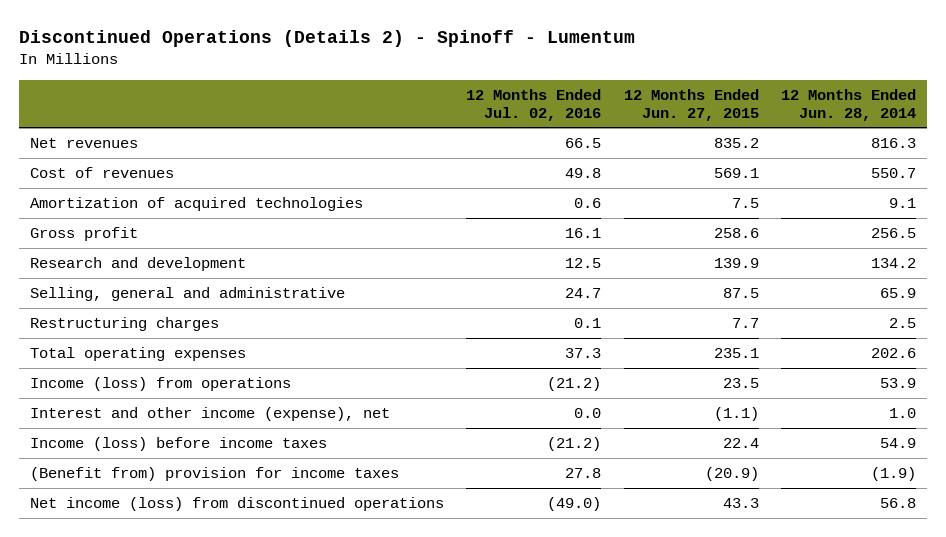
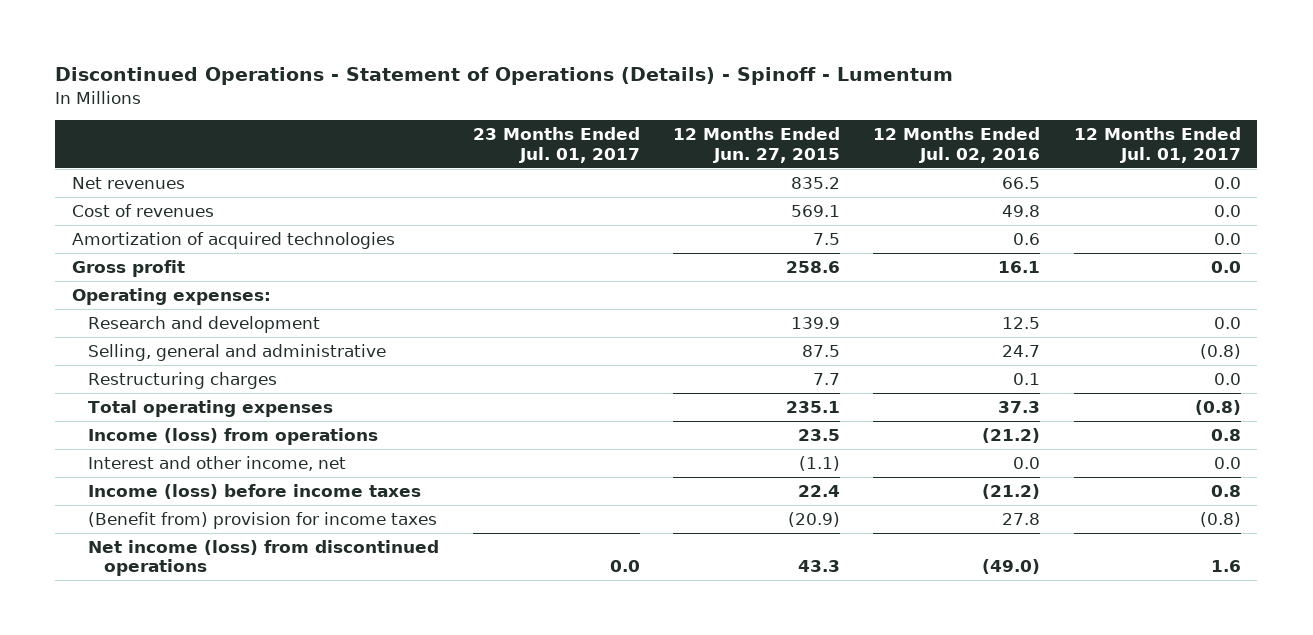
[18,30,635,48] Discontinued Operations (Details 2) - Spinoff - Lumentum -> [55,67,954,86] Discontinued Operations - Statement of Operations (Details) - Spinoff - Lumentum
[781,88,917,121] 12 Months Ended Jun. 28, 2014 -> none
none -> [472,127,640,163] 23 Months Ended Jul. 01, 2017
none -> [1073,127,1241,163] 12 Months Ended Jul. 01, 2017
none -> [72,288,272,306] Operating expenses:
[30,406,391,421] Interest and other income (expense), net -> [88,456,347,472] Interest and other income, net

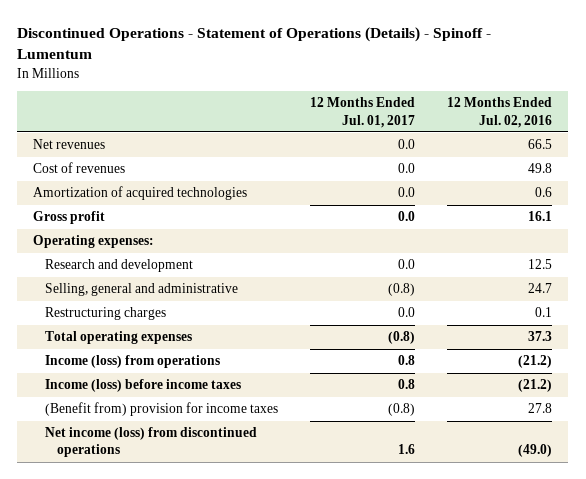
[472,127,640,163] 23 Months Ended Jul. 01, 2017 -> none
[672,127,840,163] 12 Months Ended Jun. 27, 2015 -> none
[88,456,347,472] Interest and other income, net -> none

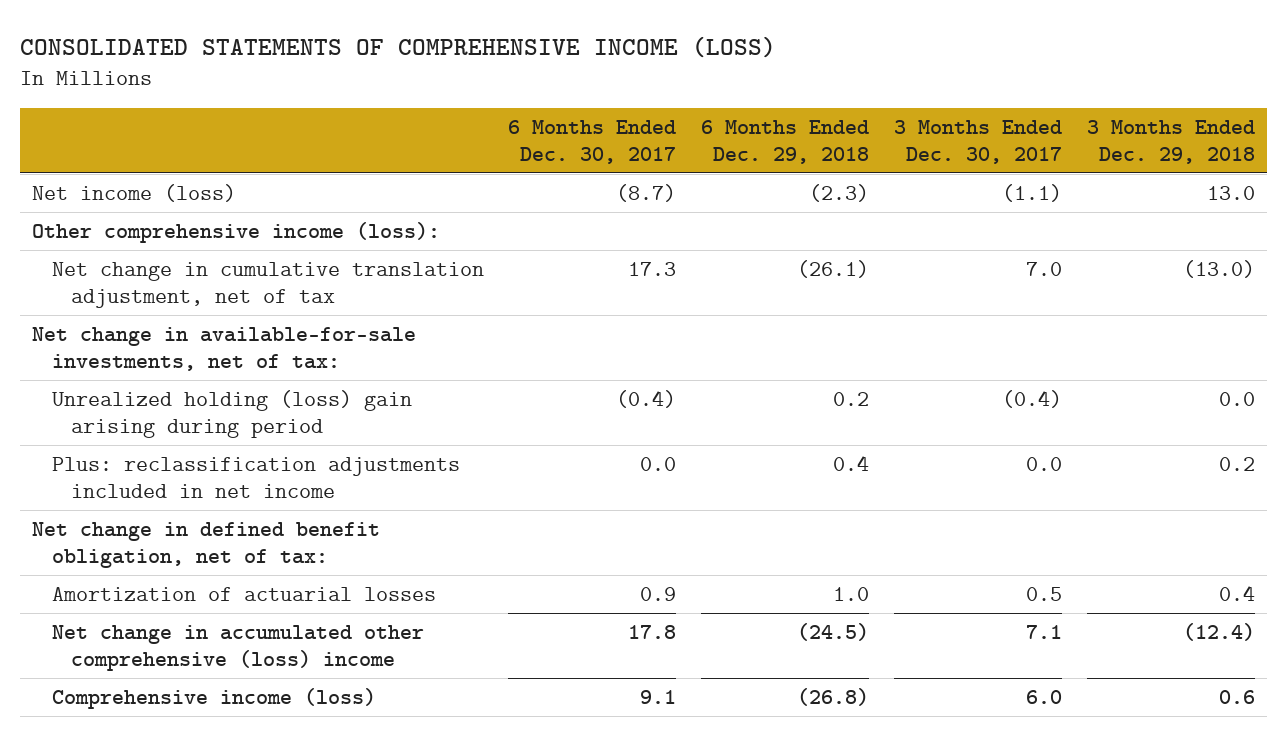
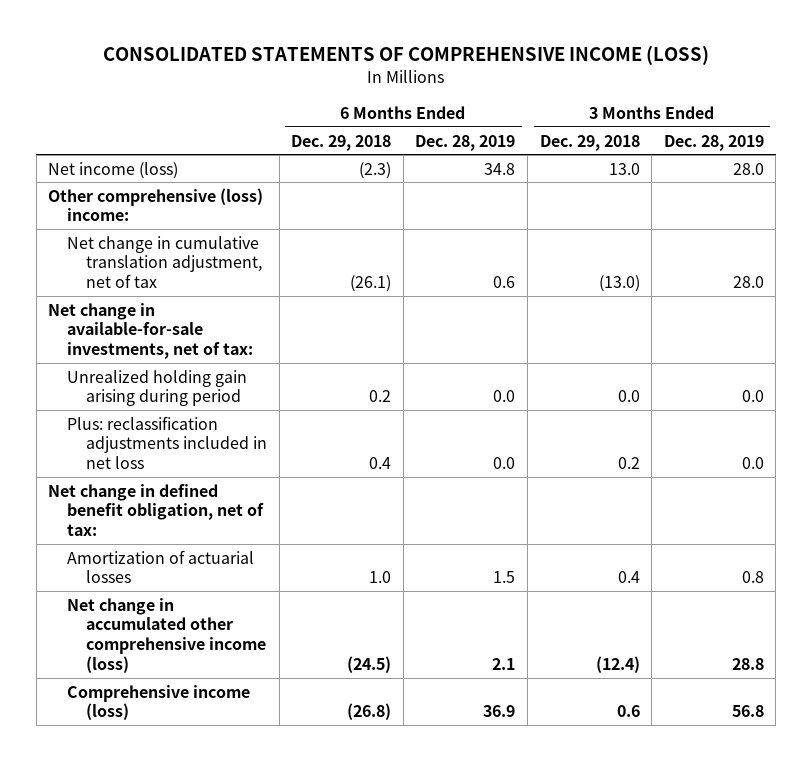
[508,119,677,164] 6 Months Ended Dec. 30, 2017 -> none
[893,119,1062,164] 3 Months Ended Dec. 30, 2017 -> none
none -> [415,134,516,151] Dec. 28, 2019
none -> [663,134,764,151] Dec. 28, 2019
[32,222,441,244] Other comprehensive income (loss): -> [48,187,264,222] Other comprehensive (loss) income:
[51,390,412,438] Unrealized holding (loss) gain arising during period -> [67,369,248,407] Unrealized holding gain arising during period
[51,457,460,498] Plus: reclassification adjustments included in net income -> [67,415,268,470] Plus: reclassification adjustments included in net loss
[51,625,424,671] Net change in accumulated other comprehensive (loss) income -> [67,597,267,674] Net change in accumulated other comprehensive income (loss)

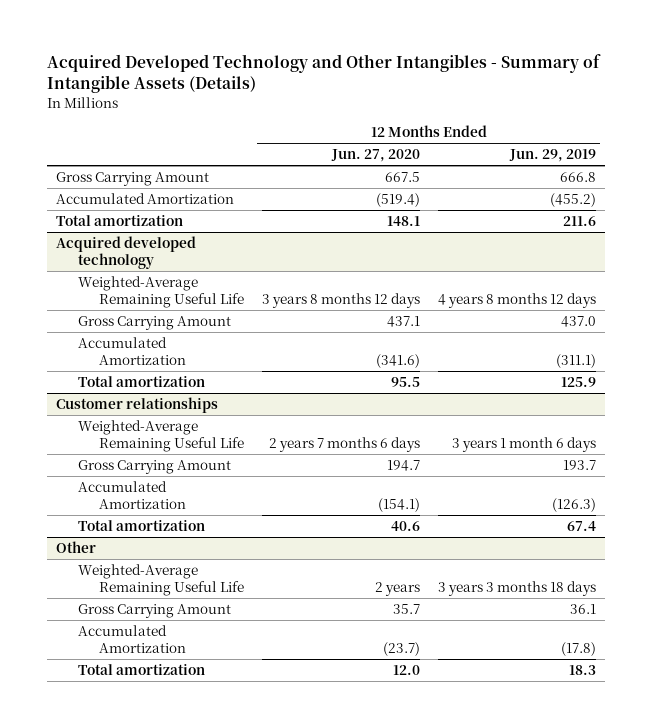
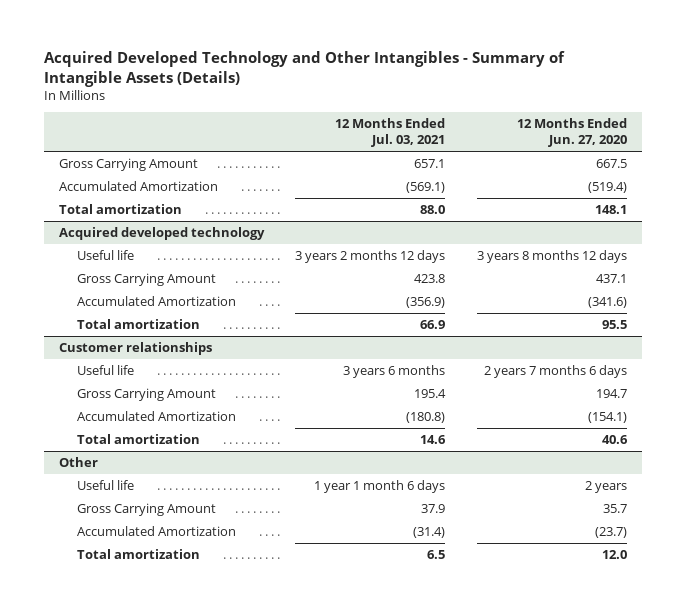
[508,149,596,163] Jun. 29, 2019 -> none
none -> [335,118,446,148] 12 Months Ended Jul. 03, 2021
[77,275,244,309] Weighted-Average Remaining Useful Life -> [76,249,134,260] Useful life
[77,419,244,453] Weighted-Average Remaining Useful Life -> [76,364,134,375] Useful life
[77,563,244,597] Weighted-Average Remaining Useful Life -> [76,479,134,490] Useful life

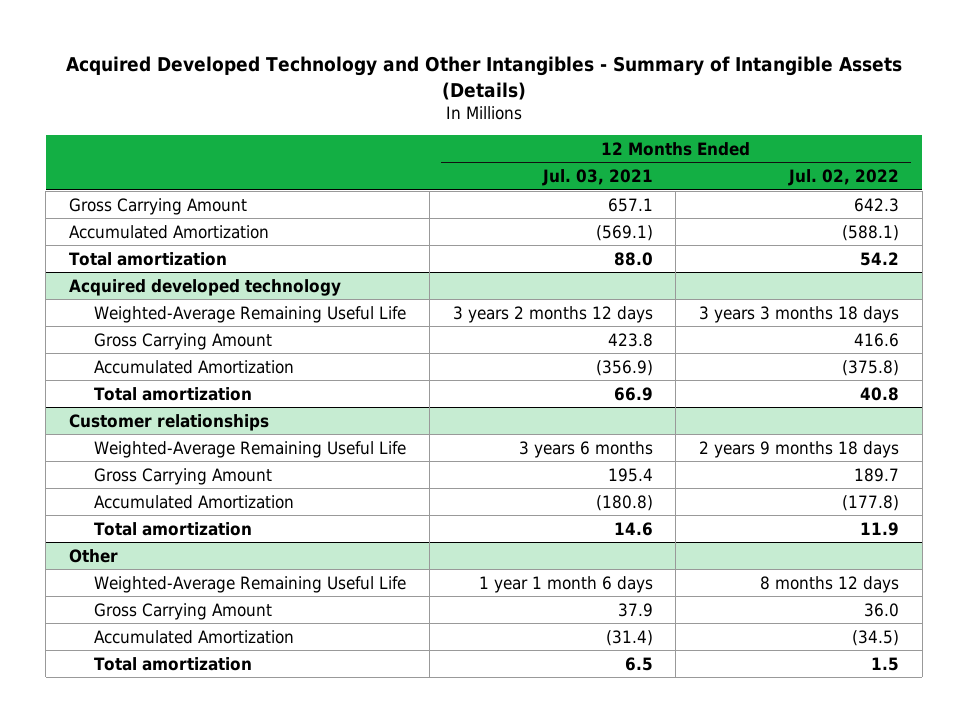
[516,118,627,148] 12 Months Ended Jun. 27, 2020 -> none
none -> [788,168,900,186] Jul. 02, 2022
[76,249,134,260] Useful life -> [94,305,407,323] Weighted-Average Remaining Useful Life
[76,364,134,375] Useful life -> [94,440,407,458] Weighted-Average Remaining Useful Life
[76,479,134,490] Useful life -> [94,575,407,593] Weighted-Average Remaining Useful Life

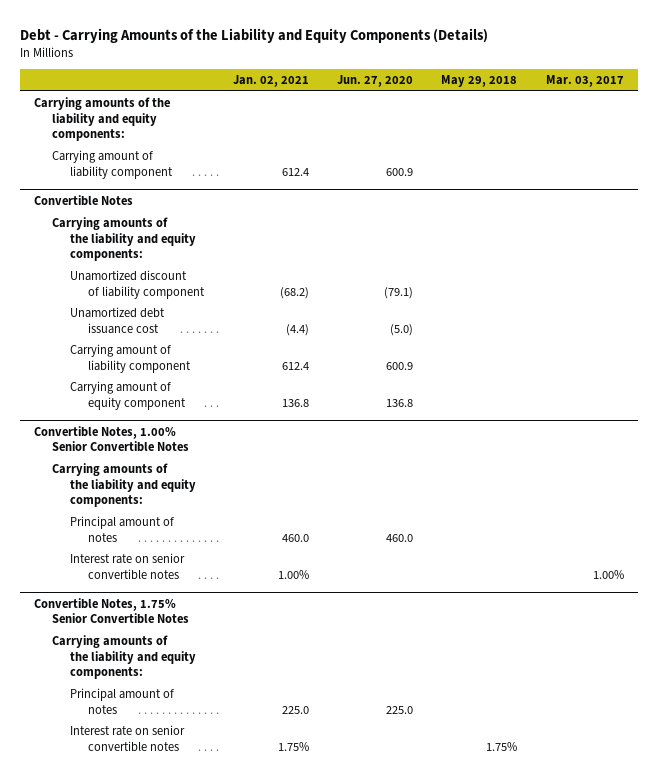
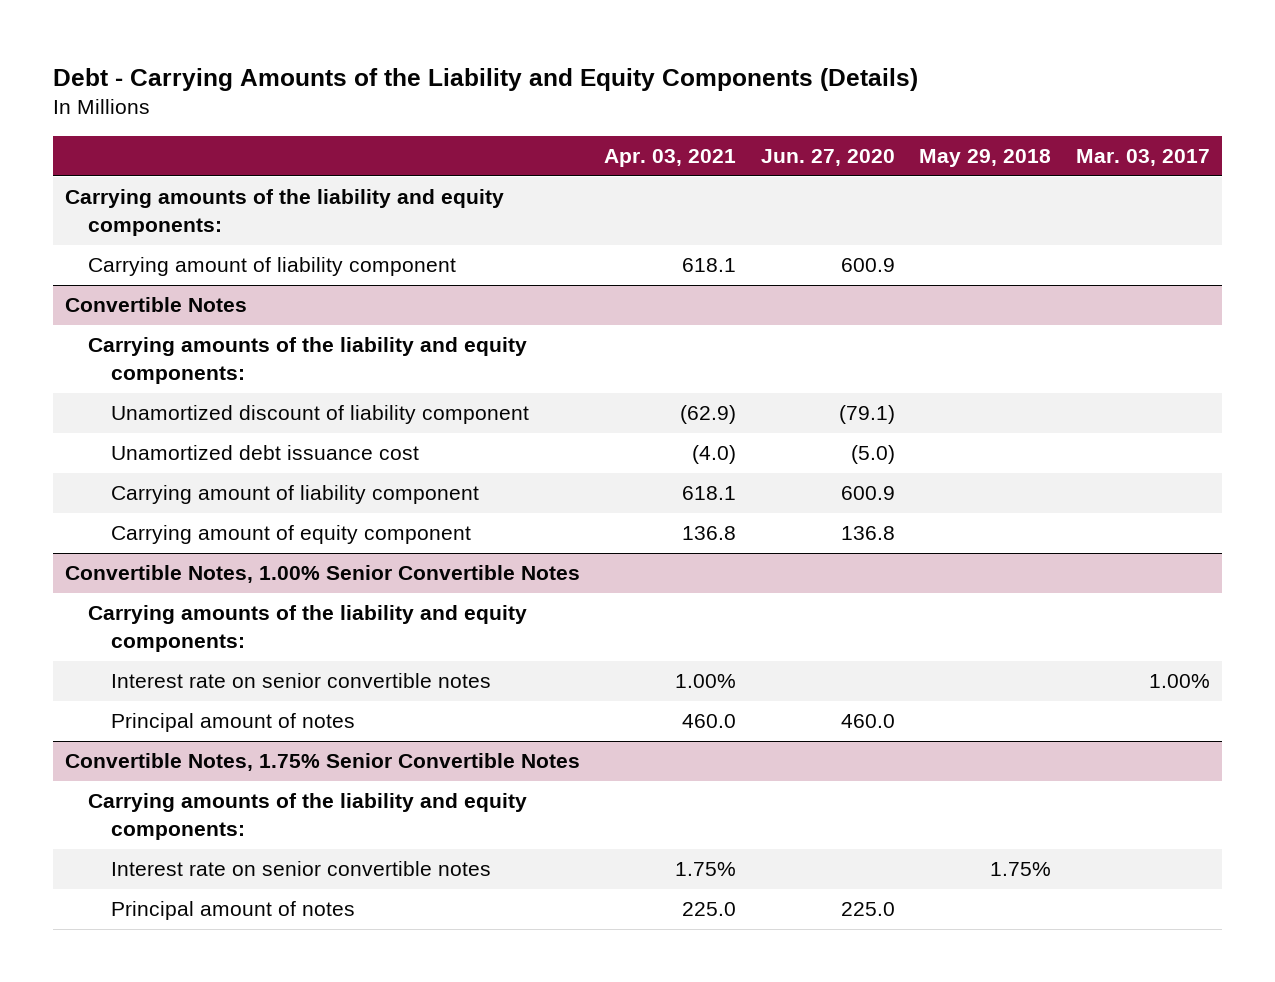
[232,75,309,88] Jan. 02, 2021 -> none
none -> [604,149,737,168] Apr. 03, 2021
[70,516,175,542] Principal amount of notes -> [111,713,356,733] Principal amount of notes
[70,688,175,714] Principal amount of notes -> [111,901,356,921] Principal amount of notes

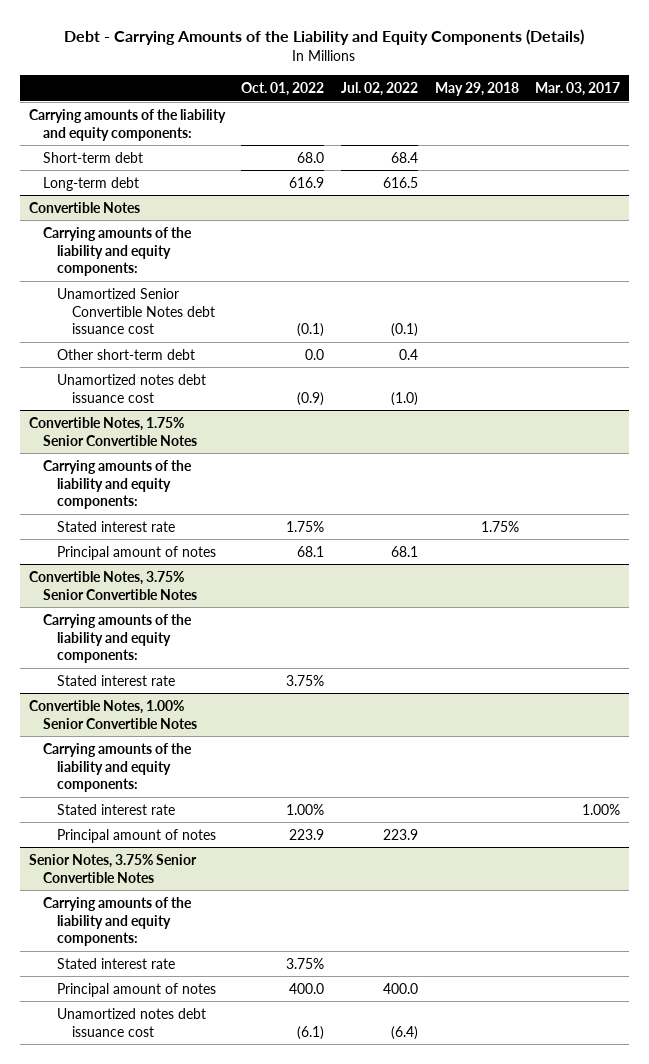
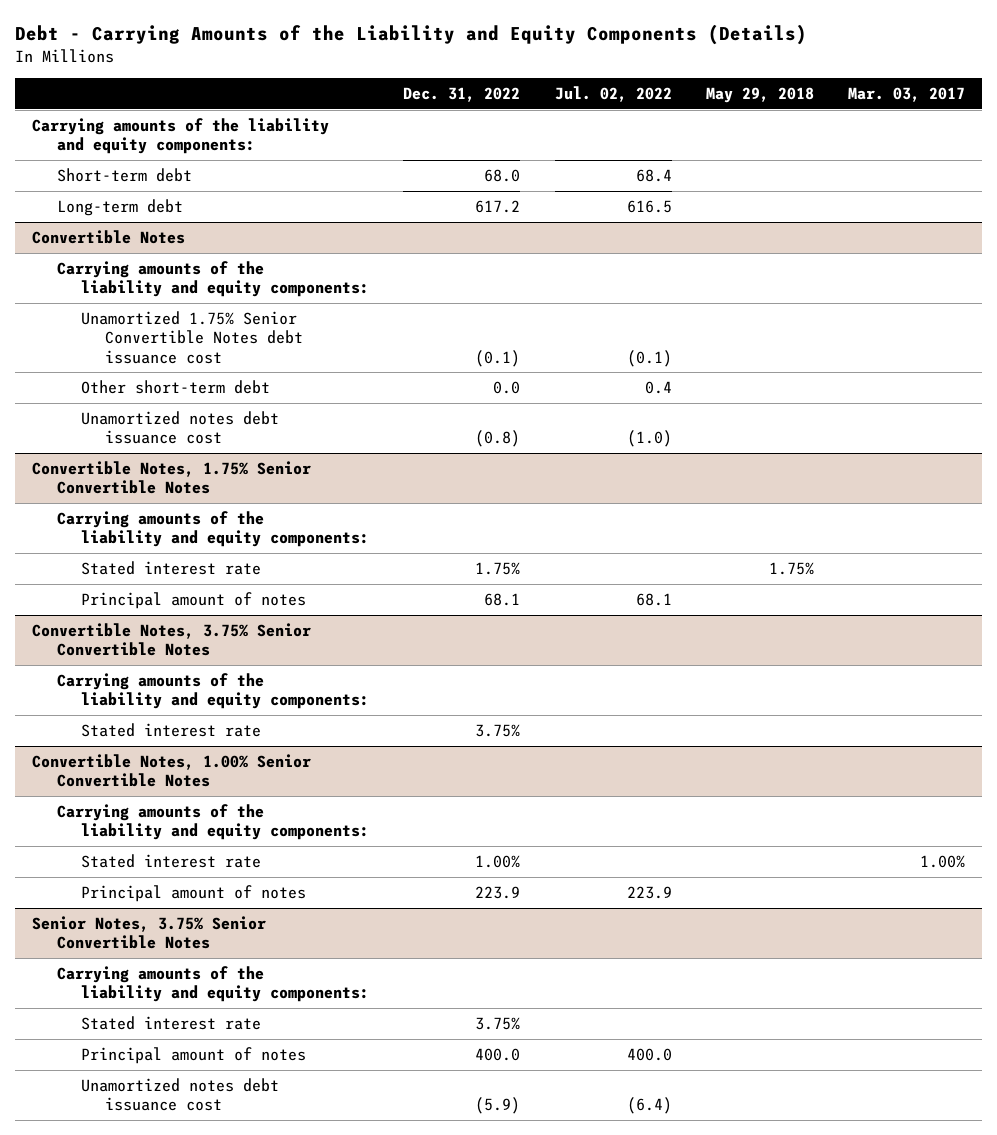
[241,81,325,96] Oct. 01, 2022 -> none
none -> [403,86,521,102] Dec. 31, 2022
[57,287,215,335] Unamortized Senior Convertible Notes debt issuance cost -> [80,311,304,364] Unamortized 1.75% Senior Convertible Notes debt issuance cost

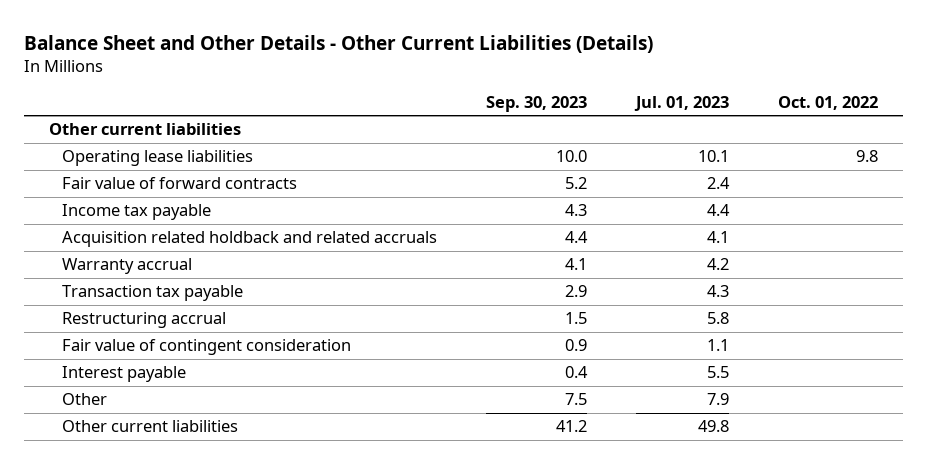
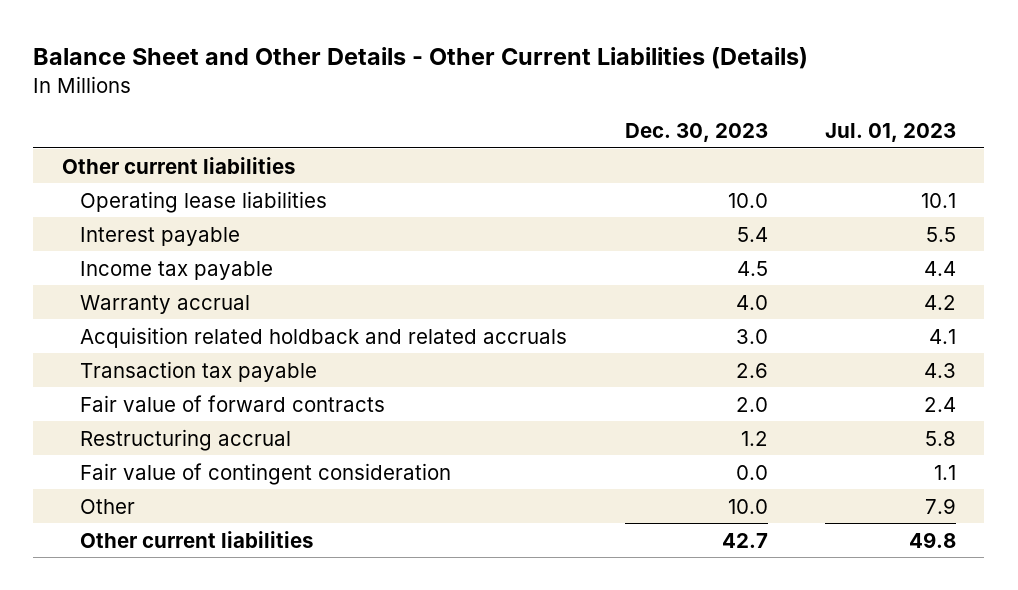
[485,95,587,112] Sep. 30, 2023 -> none
[778,95,879,110] Oct. 01, 2022 -> none
none -> [624,123,768,143] Dec. 30, 2023
[61,366,186,383] Interest payable -> [80,226,241,246] Interest payable
[61,231,437,248] Acquisition related holdback and related accruals -> [80,326,568,348] Acquisition related holdback and related accruals
[61,177,297,190] Fair value of forward contracts -> [80,394,386,412] Fair value of forward contracts

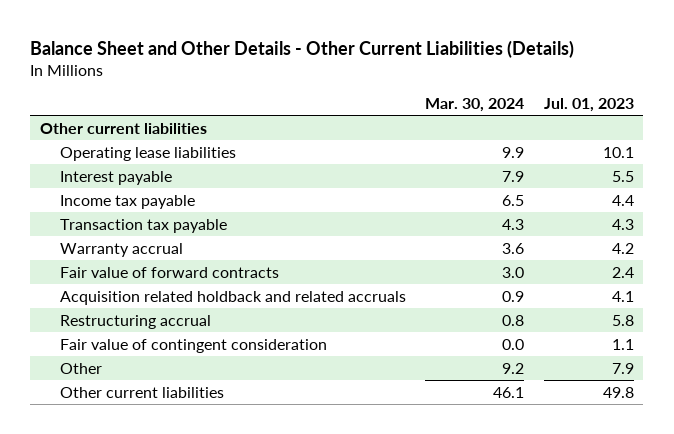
[624,123,768,143] Dec. 30, 2023 -> none
none -> [425,98,525,113] Mar. 30, 2024
[80,294,251,314] Warranty accrual -> [59,242,183,257] Warranty accrual
[80,326,568,348] Acquisition related holdback and related accruals -> [59,290,406,305] Acquisition related holdback and related accruals

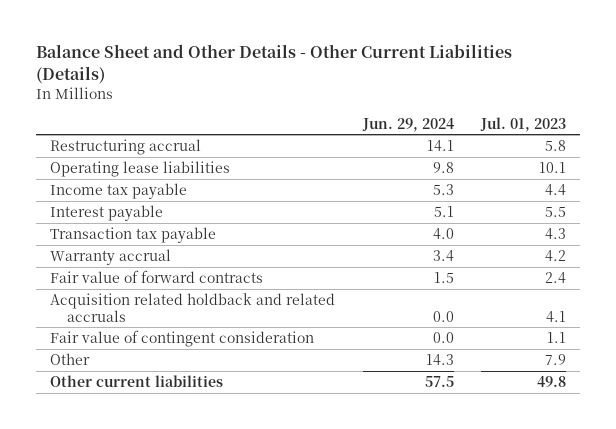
[425,98,525,113] Mar. 30, 2024 -> none
none -> [361,117,454,132] Jun. 29, 2024
[40,122,208,134] Other current liabilities -> none
[59,314,211,329] Restructuring accrual -> [49,138,201,155] Restructuring accrual
[59,170,172,185] Interest payable -> [49,204,163,221] Interest payable

